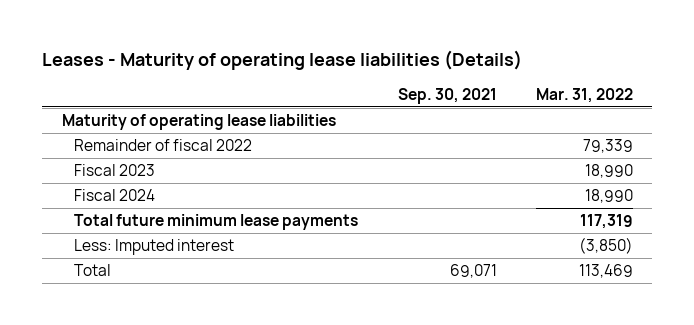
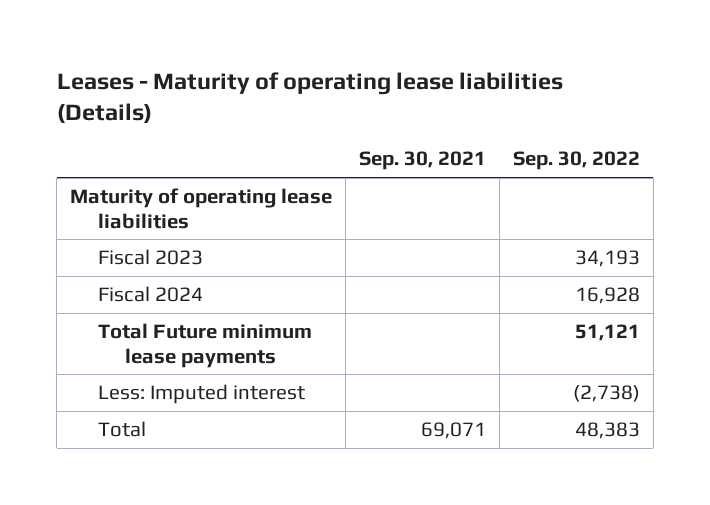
[535,88,633,104] Mar. 31, 2022 -> none
none -> [512,151,640,171] Sep. 30, 2022
[74,138,253,151] Remainder of fiscal 2022 -> none
[74,213,359,230] Total future minimum lease payments -> [97,322,312,368] Total Future minimum lease payments

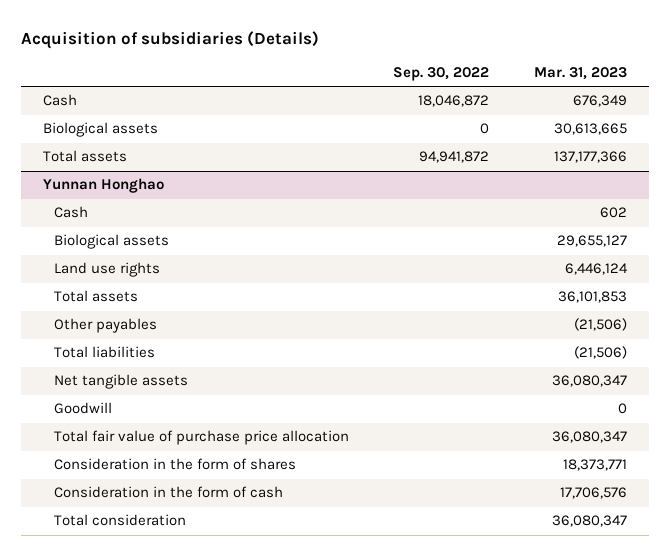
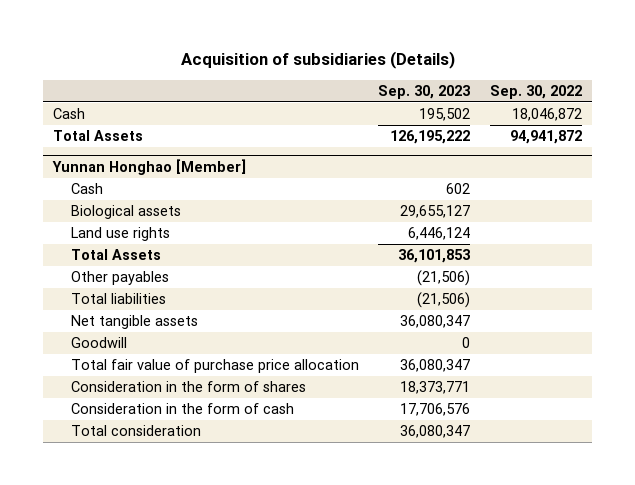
[533,67,627,81] Mar. 31, 2023 -> none
none -> [378,84,471,99] Sep. 30, 2023
[42,122,158,138] Biological assets -> none
[42,150,127,163] Total assets -> [52,130,143,142] Total Assets
[42,178,164,194] Yunnan Honghao -> [51,158,246,175] Yunnan Honghao [Member]
[54,290,139,303] Total assets -> [70,249,161,261] Total Assets

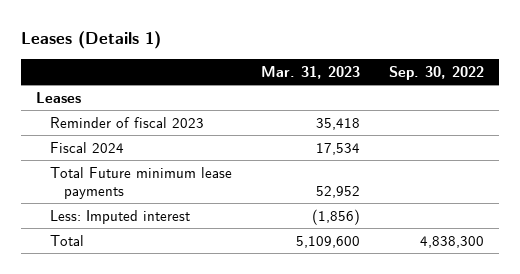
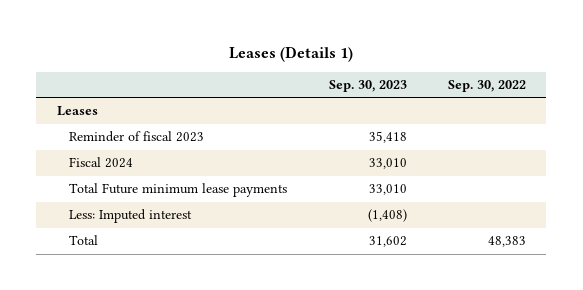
[261,66,361,80] Mar. 31, 2023 -> none
none -> [328,79,407,92] Sep. 30, 2023
[420,235,485,248] 4,838,300 -> [487,236,526,248] 48,383

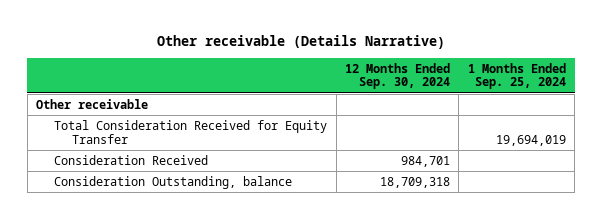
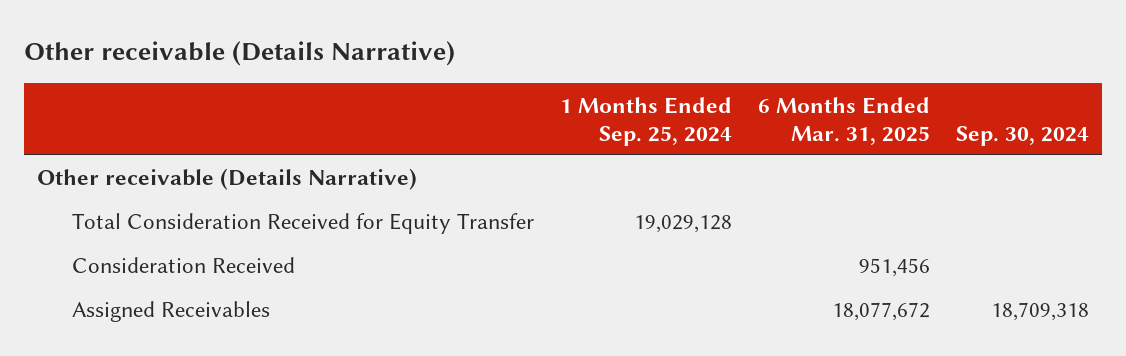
[345,62,451,90] 12 Months Ended Sep. 30, 2024 -> none
none -> [757,96,930,145] 6 Months Ended Mar. 31, 2025
none -> [955,125,1089,146] Sep. 30, 2024
[36,98,149,109] Other receivable -> [37,168,418,191] Other receivable (Details Narrative)
[495,134,566,146] 19,694,019 -> [634,215,733,234] 19,029,128
[54,175,293,189] Consideration Outstanding, balance -> none
none -> [72,301,271,323] Assigned Receivables

